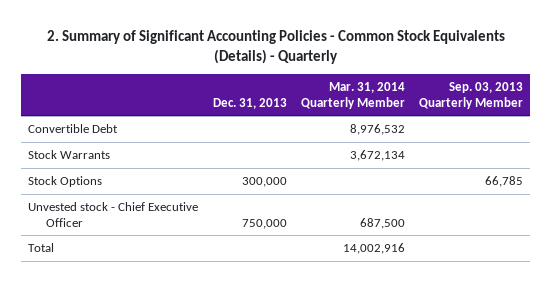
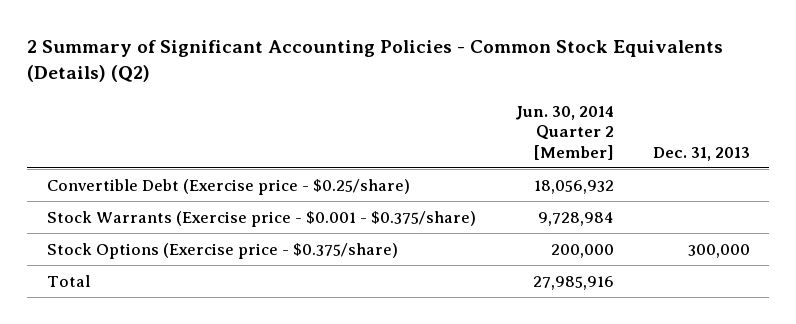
[46,30,505,65] 2. Summary of Significant Accounting Policies - Common Stock Equivalents (Details) - Quarterly -> [27,39,724,82] 2 Summary of Significant Accounting Policies - Common Stock Equivalents (Details) (Q2)
[300,82,405,109] Mar. 31, 2014 Quarterly Member -> none
[419,82,524,109] Sep. 03, 2013 Quarterly Member -> none
none -> [514,105,614,160] Jun. 30, 2014 Quarter 2 [Member]
[28,201,199,227] Unvested stock - Chief Executive Officer -> none
[28,123,119,133] Convertible Debt -> [46,178,410,195] Convertible Debt (Exercise price - $0.25/share)
[28,149,111,159] Stock Warrants -> [46,210,476,227] Stock Warrants (Exercise price - $0.001 - $0.375/share)
[28,175,103,187] Stock Options -> [46,242,398,259] Stock Options (Exercise price - $0.375/share)

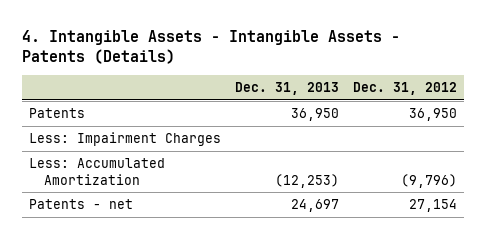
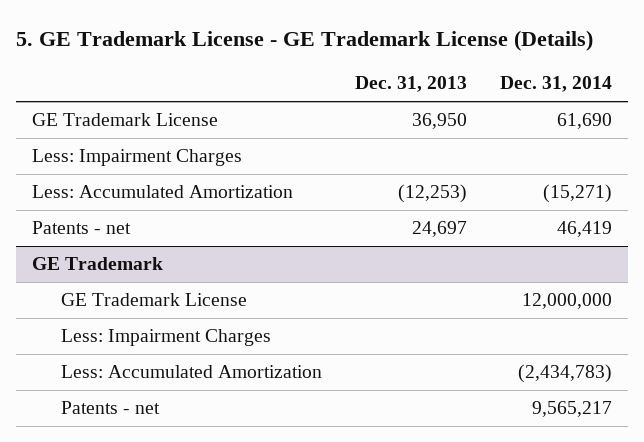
[21,30,400,65] 4. Intangible Assets - Intangible Assets - Patents (Details) -> [15,29,593,51] 5. GE Trademark License - GE Trademark License (Details)
[353,82,458,96] Dec. 31, 2012 -> none
none -> [499,76,612,93] Dec. 31, 2014
[28,108,85,119] Patents -> [32,113,219,127] GE Trademark License
none -> [32,257,164,271] GE Trademark
none -> [60,293,247,307] GE Trademark License
none -> [60,329,271,347] Less: Impairment Charges
none -> [60,365,322,379] Less: Accumulated Amortization
none -> [60,401,160,415] Patents - net

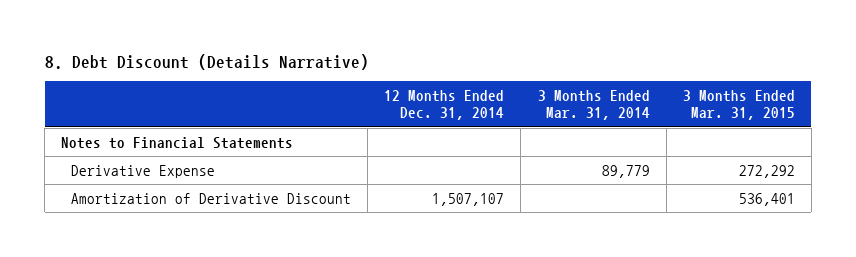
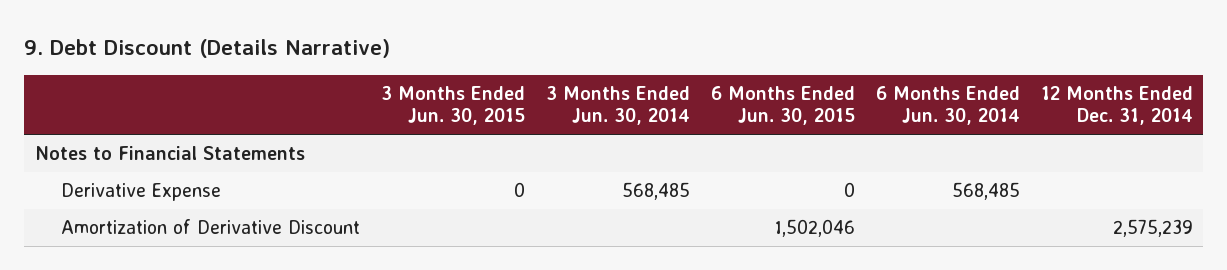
[44,54,369,71] 8. Debt Discount (Details Narrative) -> [24,38,391,58] 9. Debt Discount (Details Narrative)
[537,90,650,121] 3 Months Ended Mar. 31, 2014 -> none
[682,90,795,121] 3 Months Ended Mar. 31, 2015 -> none
none -> [380,85,525,126] 3 Months Ended Jun. 30, 2015
none -> [545,85,690,126] 3 Months Ended Jun. 30, 2014
none -> [710,85,855,126] 6 Months Ended Jun. 30, 2015
none -> [875,85,1020,126] 6 Months Ended Jun. 30, 2014
[432,192,505,206] 1,507,107 -> [1112,219,1193,238] 2,575,239

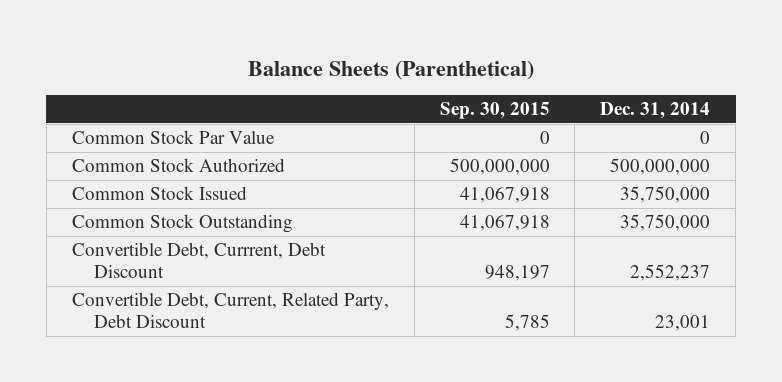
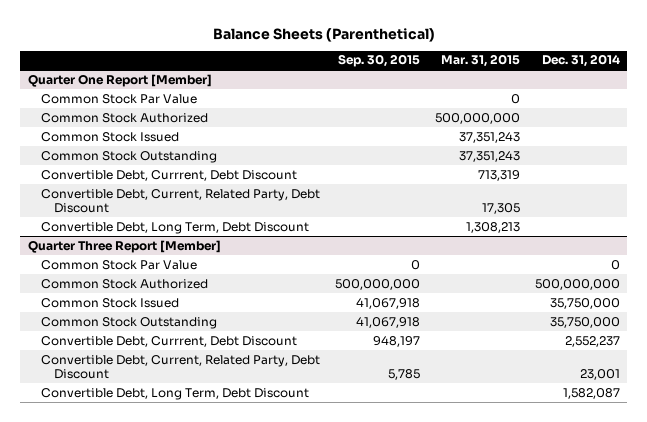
none -> [440,54,520,68] Mar. 31, 2015
none -> [27,73,212,87] Quarter One Report [Member]
none -> [40,93,197,104] Common Stock Par Value
none -> [40,112,208,123] Common Stock Authorized
none -> [40,131,179,142] Common Stock Issued
none -> [40,150,217,163] Common Stock Outstanding
none -> [40,169,297,181] Convertible Debt, Currrent, Debt Discount
none -> [40,188,320,214] Convertible Debt, Current, Related Party, Debt Discount
none -> [40,221,309,234] Convertible Debt, Long Term, Debt Discount
none -> [27,239,221,253] Quarter Three Report [Member]
none -> [40,387,309,400] Convertible Debt, Long Term, Debt Discount

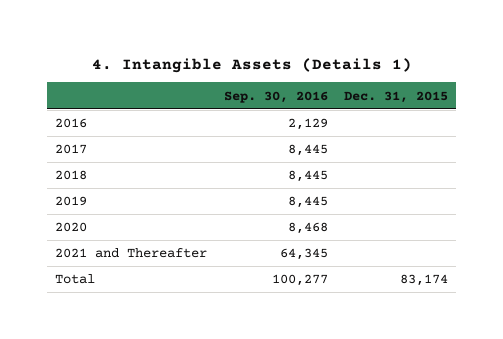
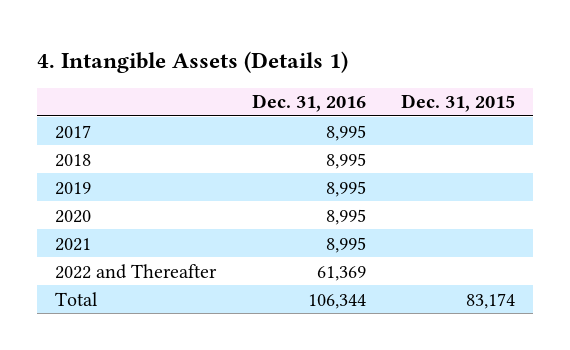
[223,90,328,103] Sep. 30, 2016 -> none
none -> [251,94,366,113] Dec. 31, 2016
[55,118,88,129] 2016 -> none
none -> [54,237,91,251] 2021
[55,248,208,259] 2021 and Thereafter -> [54,263,217,279] 2022 and Thereafter

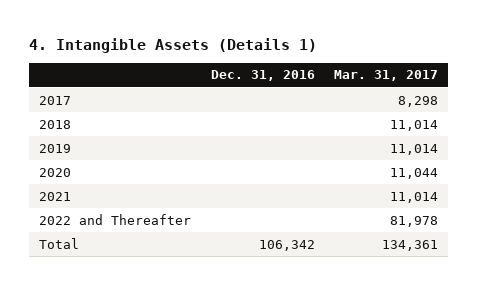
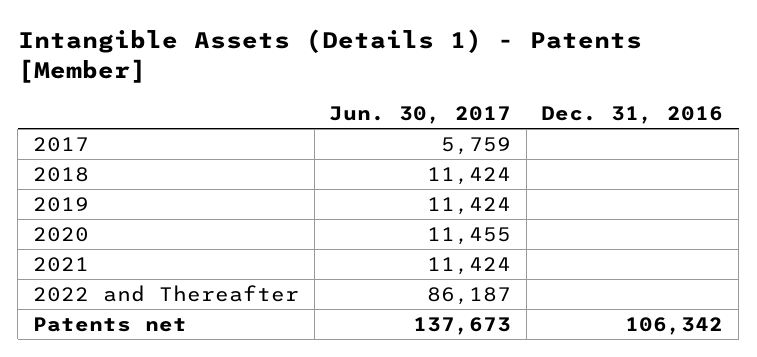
[29,37,318,53] 4. Intangible Assets (Details 1) -> [17,29,642,84] Intangible Assets (Details 1) - Patents [Member]
[334,70,439,82] Mar. 31, 2017 -> none
none -> [329,105,512,124] Jun. 30, 2017
[39,237,80,249] Total -> [33,316,188,332] Patents net

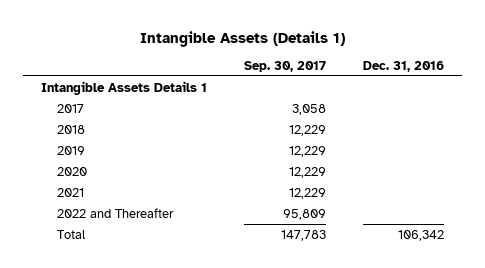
[17,29,642,84] Intangible Assets (Details 1) - Patents [Member] -> [139,30,345,47] Intangible Assets (Details 1)
[329,105,512,124] Jun. 30, 2017 -> none
none -> [244,60,327,72] Sep. 30, 2017
none -> [41,80,208,95] Intangible Assets Details 1
[33,316,188,332] Patents net -> [57,229,86,239] Total

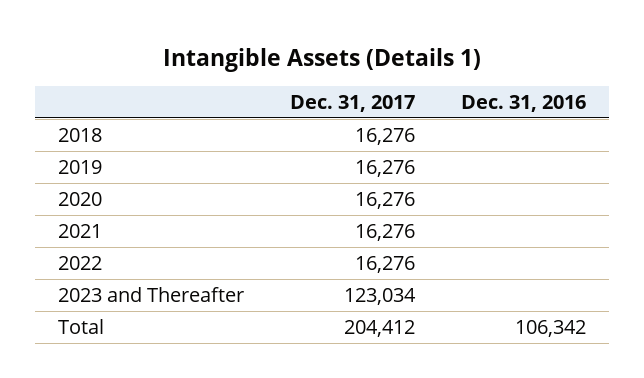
[244,60,327,72] Sep. 30, 2017 -> none
none -> [290,94,416,112] Dec. 31, 2017
[41,80,208,95] Intangible Assets Details 1 -> none
[57,103,85,113] 2017 -> none
none -> [58,255,103,270] 2022
[57,207,175,218] 2022 and Thereafter -> [58,286,245,302] 2023 and Thereafter

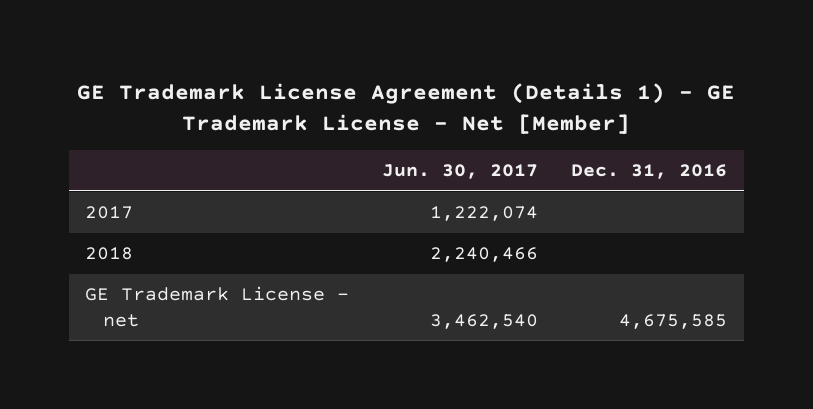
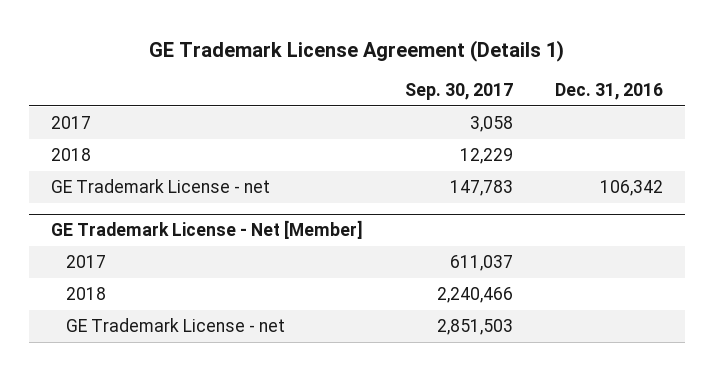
[77,83,736,135] GE Trademark License Agreement (Details 1) - GE Trademark License - Net [Member] -> [148,39,564,62] GE Trademark License Agreement (Details 1)
[382,164,539,180] Jun. 30, 2017 -> none
none -> [404,83,513,101] Sep. 30, 2017
[619,313,728,329] 4,675,585 -> [600,180,664,197] 106,342
none -> [50,220,363,240] GE Trademark License - Net [Member]
none -> [66,255,107,269] 2017
none -> [66,287,107,301] 2018
none -> [66,318,286,333] GE Trademark License - net

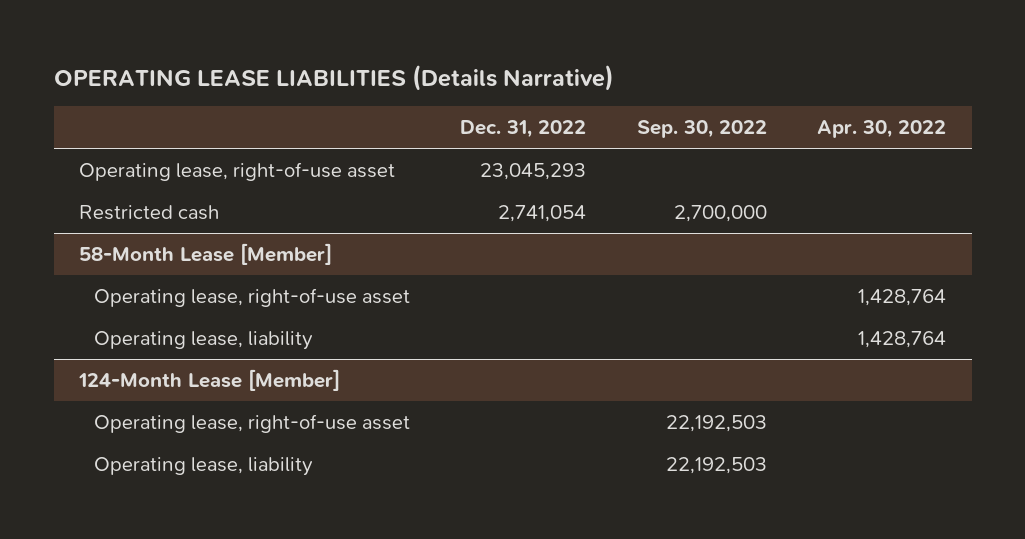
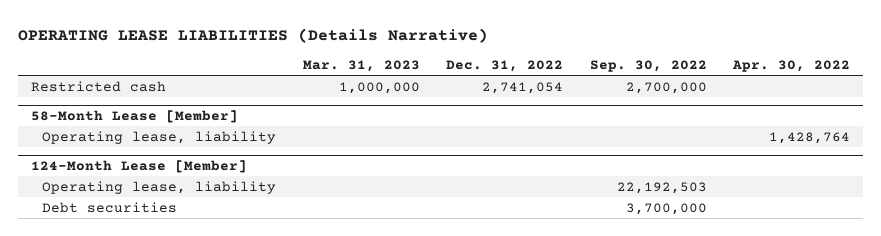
none -> [302,59,420,72] Mar. 31, 2023
[79,161,396,181] Operating lease, right-of-use asset -> none
[93,287,410,307] Operating lease, right-of-use asset -> none
[93,413,410,433] Operating lease, right-of-use asset -> none
none -> [42,201,178,213] Debt securities

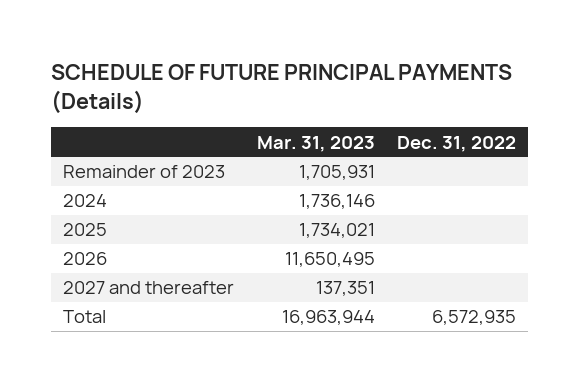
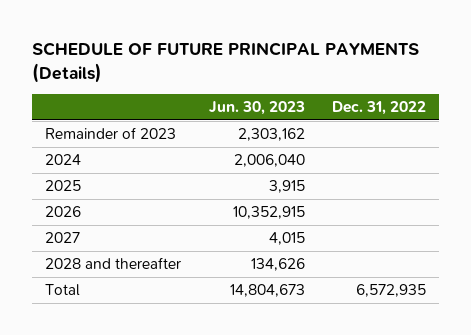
[256,135,375,152] Mar. 31, 2023 -> none
none -> [208,101,305,116] Jun. 30, 2023
none -> [45,232,81,244] 2027
[62,281,234,295] 2027 and thereafter -> [45,257,182,270] 2028 and thereafter

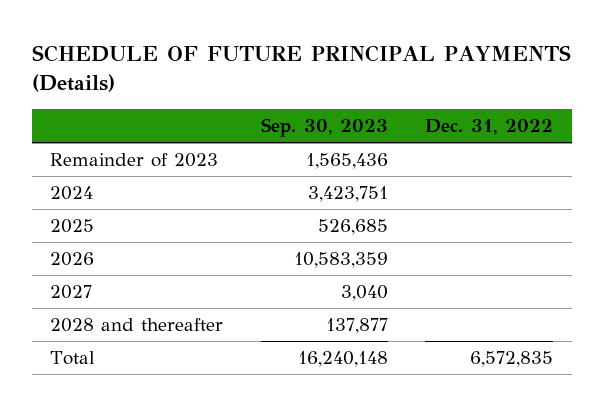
[208,101,305,116] Jun. 30, 2023 -> none
none -> [260,118,388,138] Sep. 30, 2023
[355,284,426,298] 6,572,935 -> [469,351,553,368] 6,572,835

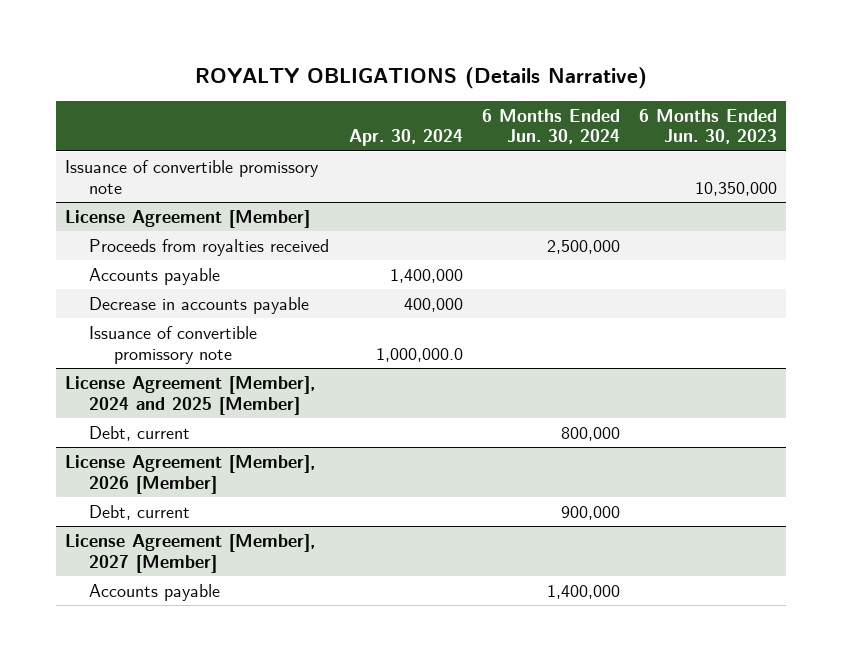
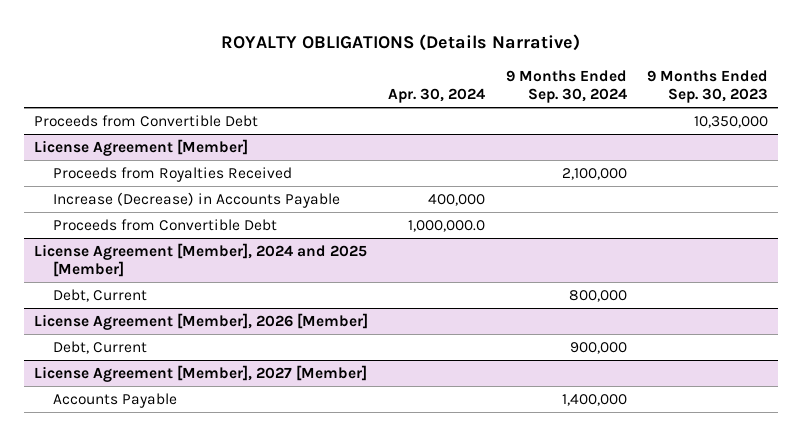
[481,108,620,145] 6 Months Ended Jun. 30, 2024 -> none
[638,108,777,145] 6 Months Ended Jun. 30, 2023 -> none
none -> [505,69,627,104] 9 Months Ended Sep. 30, 2024
none -> [647,69,769,104] 9 Months Ended Sep. 30, 2023
[65,159,320,194] Issuance of convertible promissory note -> [33,114,258,127] Proceeds from Convertible Debt
[89,267,221,285] Accounts payable -> none
[89,238,330,256] Proceeds from royalties received -> [52,166,292,182] Proceeds from Royalties Received
[89,296,310,314] Decrease in accounts payable -> [52,191,340,208] Increase (Decrease) in Accounts Payable
[89,325,258,364] Issuance of convertible promissory note -> [52,218,277,231] Proceeds from Convertible Debt
[89,425,191,441] Debt, current -> [52,288,147,302] Debt, Current
[89,504,191,520] Debt, current -> [52,340,147,354] Debt, Current
[89,583,221,601] Accounts payable -> [52,392,177,408] Accounts Payable

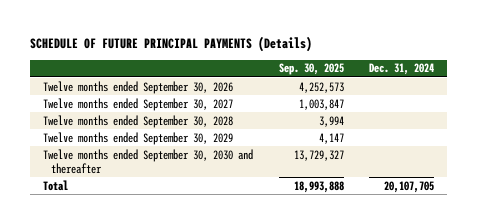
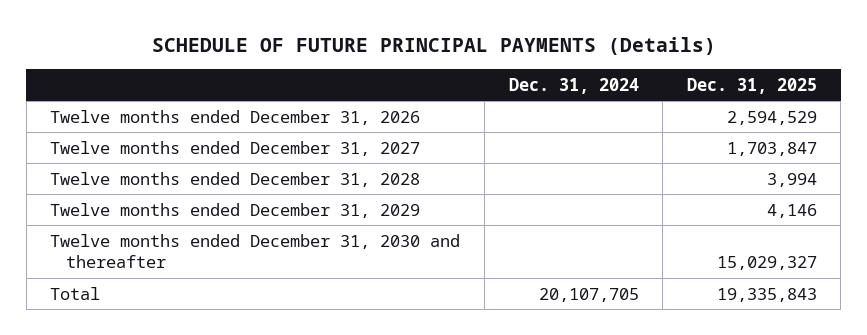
[278,63,344,76] Sep. 30, 2025 -> none
none -> [686,77,817,94] Dec. 31, 2025
[42,80,233,94] Twelve months ended September 30, 2026 -> none
[42,97,233,111] Twelve months ended September 30, 2027 -> [50,109,421,125] Twelve months ended December 31, 2026
[42,114,233,128] Twelve months ended September 30, 2028 -> [50,140,421,156] Twelve months ended December 31, 2027
[42,131,233,145] Twelve months ended September 30, 2029 -> [50,171,421,187] Twelve months ended December 31, 2028
[42,148,253,174] Twelve months ended September 30, 2030 and thereafter -> [50,202,421,218] Twelve months ended December 31, 2029
none -> [50,233,461,269] Twelve months ended December 31, 2030 and thereafter

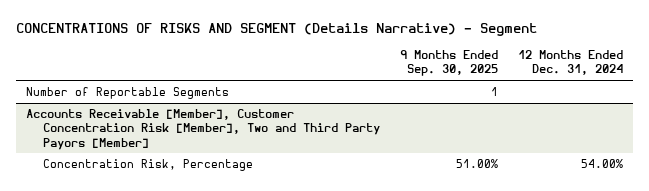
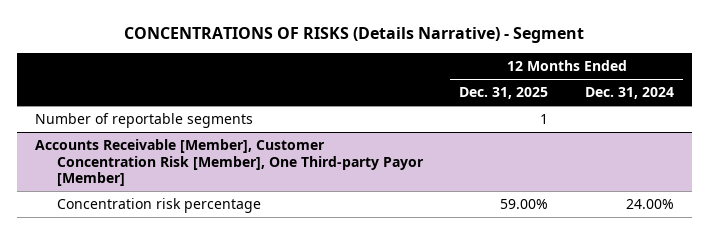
[15,23,537,37] CONCENTRATIONS OF RISKS AND SEGMENT (Details Narrative) - Segment -> [124,27,585,44] CONCENTRATIONS OF RISKS (Details Narrative) - Segment
[400,50,499,77] 9 Months Ended Sep. 30, 2025 -> none
none -> [459,87,549,100] Dec. 31, 2025
[25,87,229,100] Number of Reportable Segments -> [35,113,254,129] Number of reportable segments
[25,109,381,150] Accounts Receivable [Member], Customer Concentration Risk [Member], Two and Third Party Payors [Member] -> [35,139,425,187] Accounts Receivable [Member], Customer Concentration Risk [Member], One Third-party Payor [Member]
[43,159,254,172] Concentration Risk, Percentage -> [57,198,262,214] Concentration risk percentage
[581,159,624,169] 54.00% -> [625,199,674,210] 24.00%

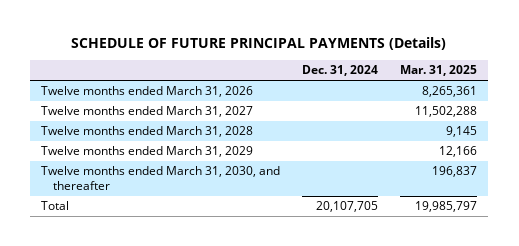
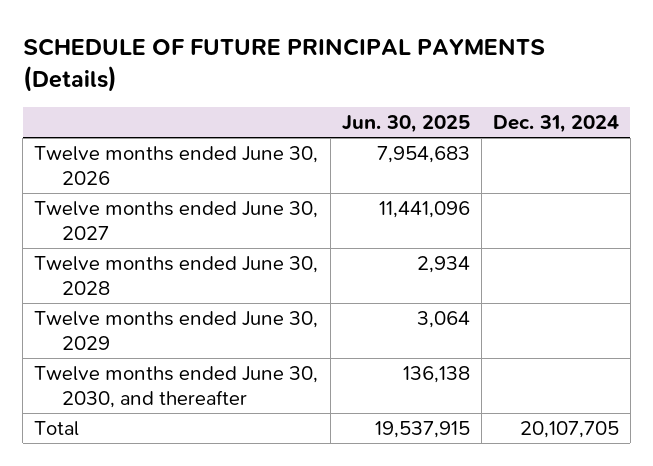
[400,65,478,77] Mar. 31, 2025 -> none
none -> [341,115,470,134] Jun. 30, 2025
[41,166,281,191] Twelve months ended March 31, 2030, and thereafter -> none
none -> [34,145,319,185] Twelve months ended June 30, 2026
[41,86,254,98] Twelve months ended March 31, 2026 -> [34,200,319,240] Twelve months ended June 30, 2027
[41,106,254,118] Twelve months ended March 31, 2027 -> [34,255,319,295] Twelve months ended June 30, 2028
[41,126,254,138] Twelve months ended March 31, 2028 -> [34,310,319,350] Twelve months ended June 30, 2029
[41,146,254,158] Twelve months ended March 31, 2029 -> [34,365,319,408] Twelve months ended June 30, 2030, and thereafter

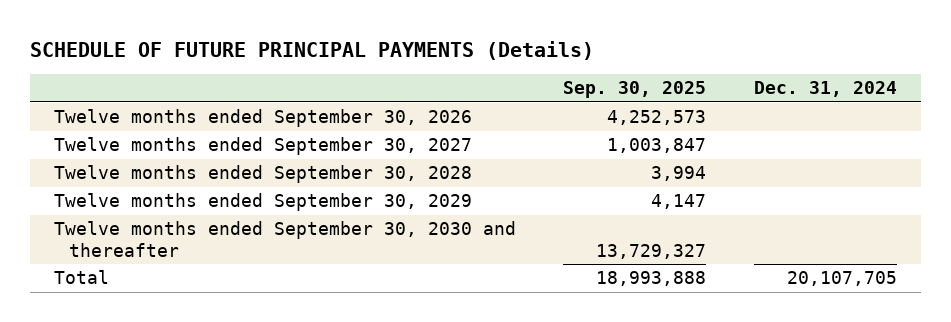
[341,115,470,134] Jun. 30, 2025 -> none
none -> [563,81,707,99] Sep. 30, 2025
[34,145,319,185] Twelve months ended June 30, 2026 -> [53,109,472,128] Twelve months ended September 30, 2026
[34,200,319,240] Twelve months ended June 30, 2027 -> [53,137,472,156] Twelve months ended September 30, 2027
[34,255,319,295] Twelve months ended June 30, 2028 -> [53,165,472,184] Twelve months ended September 30, 2028
[34,310,319,350] Twelve months ended June 30, 2029 -> [53,193,472,212] Twelve months ended September 30, 2029
[34,365,319,408] Twelve months ended June 30, 2030, and thereafter -> [53,221,516,257] Twelve months ended September 30, 2030 and thereafter

